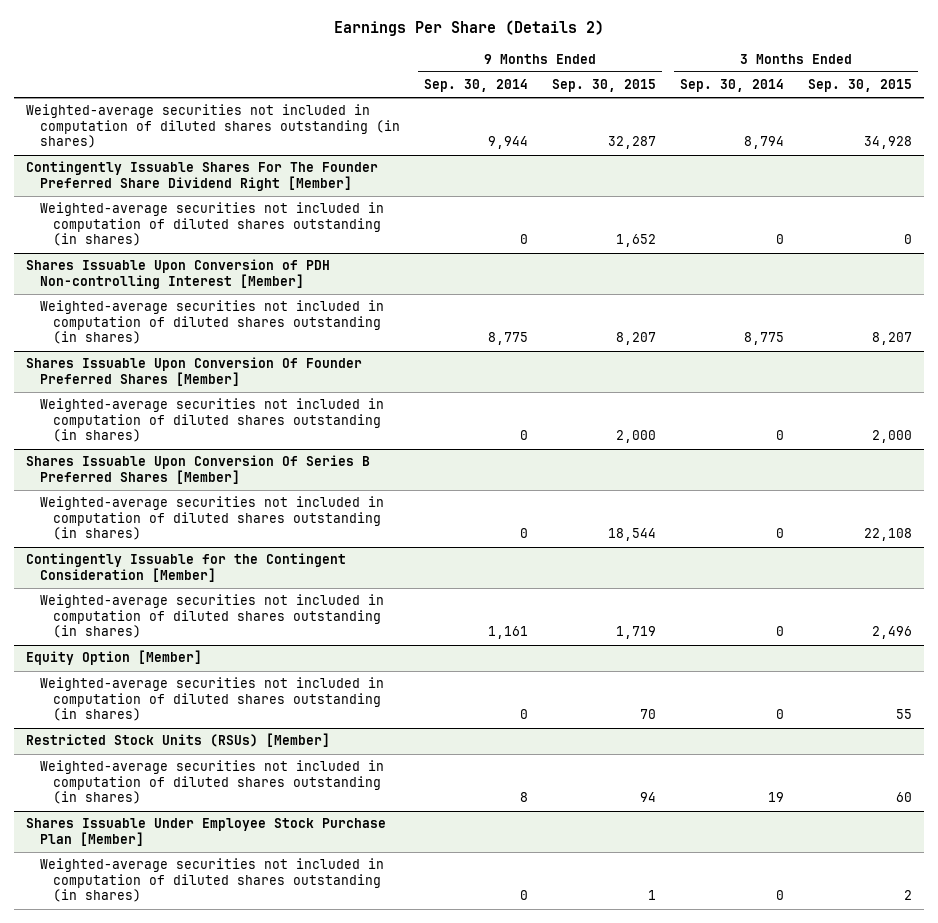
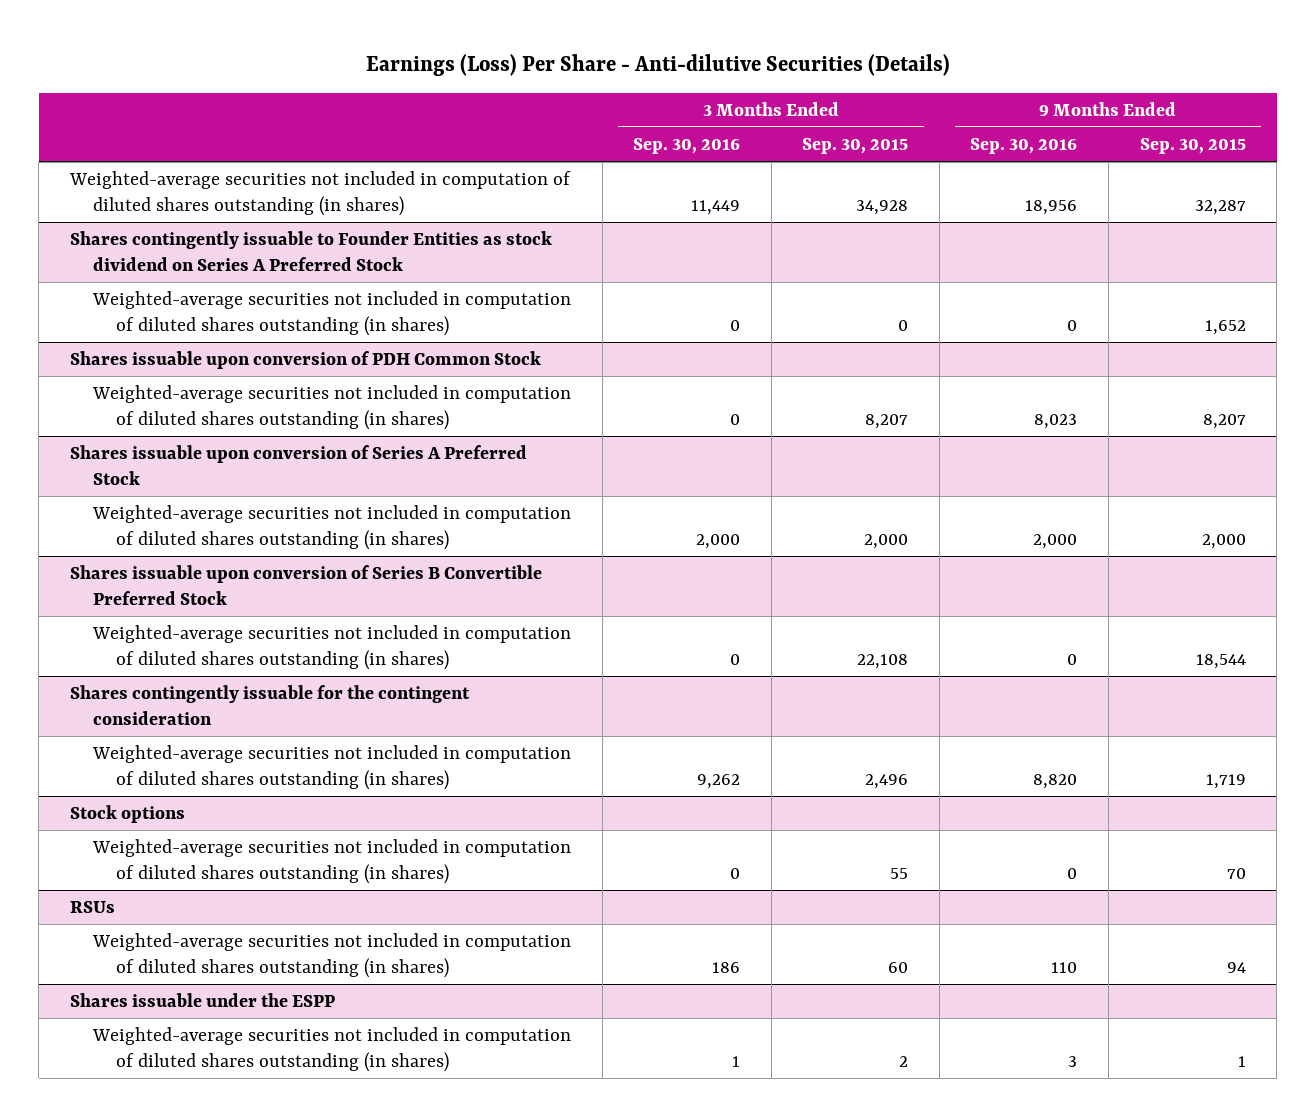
[333,20,604,37] Earnings Per Share (Details 2) -> [365,54,950,77] Earnings (Loss) Per Share - Anti-dilutive Securities (Details)
[423,79,528,93] Sep. 30, 2014 -> none
[680,79,785,93] Sep. 30, 2014 -> none
none -> [633,138,741,155] Sep. 30, 2016
none -> [970,138,1078,155] Sep. 30, 2016
[25,161,378,191] Contingently Issuable Shares For The Founder Preferred Share Dividend Right [Member] -> [69,231,552,272] Shares contingently issuable to Founder Entities as stock dividend on Series A Preferred Stock
[25,259,330,289] Shares Issuable Upon Conversion of PDH Non-controlling Interest [Member] -> [69,351,541,370] Shares issuable upon conversion of PDH Common Stock
[25,357,362,386] Shares Issuable Upon Conversion Of Founder Preferred Shares [Member] -> [69,445,527,486] Shares issuable upon conversion of Series A Preferred Stock
[25,455,370,484] Shares Issuable Upon Conversion Of Series B Preferred Shares [Member] -> [69,565,542,606] Shares issuable upon conversion of Series B Convertible Preferred Stock
[25,553,346,582] Contingently Issuable for the Contingent Consideration [Member] -> [69,685,470,726] Shares contingently issuable for the contingent consideration
[25,650,202,666] Equity Option [Member] -> [69,805,185,824] Stock options
[25,733,330,748] Restricted Stock Units (RSUs) [Member] -> [69,901,115,914] RSUs
[25,818,386,846] Shares Issuable Under Employee Stock Purchase Plan [Member] -> [69,993,335,1008] Shares issuable under the ESPP

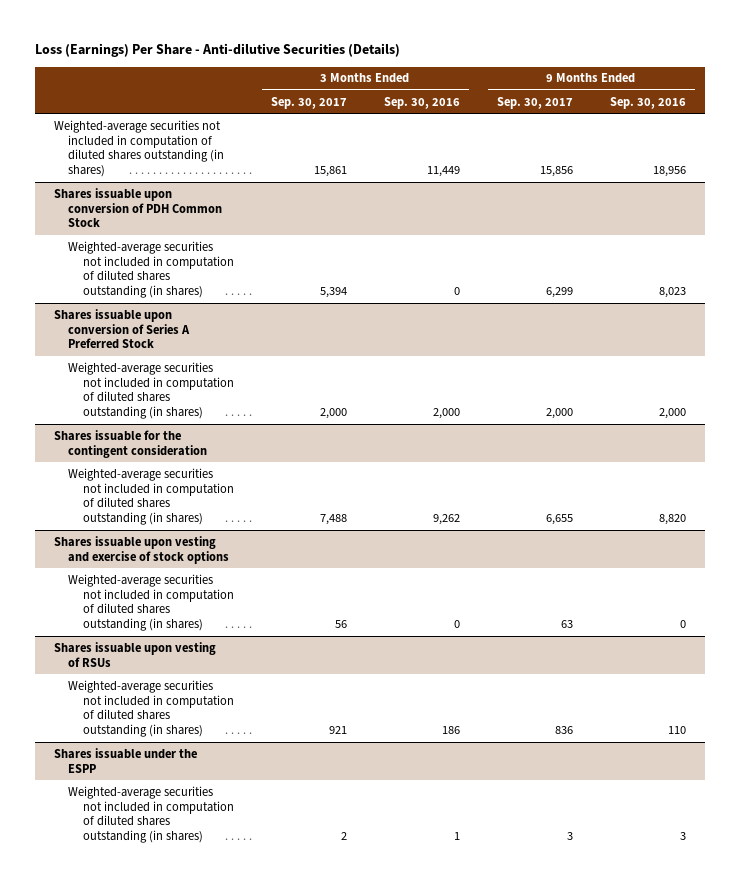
[365,54,950,77] Earnings (Loss) Per Share - Anti-dilutive Securities (Details) -> [35,43,401,58] Loss (Earnings) Per Share - Anti-dilutive Securities (Details)
[802,138,909,155] Sep. 30, 2015 -> none
[1139,138,1246,155] Sep. 30, 2015 -> none
none -> [270,96,347,109] Sep. 30, 2017
none -> [496,96,573,109] Sep. 30, 2017
[69,231,552,272] Shares contingently issuable to Founder Entities as stock dividend on Series A Preferred Stock -> none
[92,291,572,337] Weighted-average securities not included in computation of diluted shares outstanding (in shares) -> none
[69,565,542,606] Shares issuable upon conversion of Series B Convertible Preferred Stock -> none
[92,625,572,671] Weighted-average securities not included in computation of diluted shares outstanding (in shares) -> none
[69,685,470,726] Shares contingently issuable for the contingent consideration -> [53,429,208,458] Shares issuable for the contingent consideration
[69,805,185,824] Stock options -> [53,535,230,564] Shares issuable upon vesting and exercise of stock options
[69,901,115,914] RSUs -> [53,641,216,667] Shares issuable upon vesting of RSUs

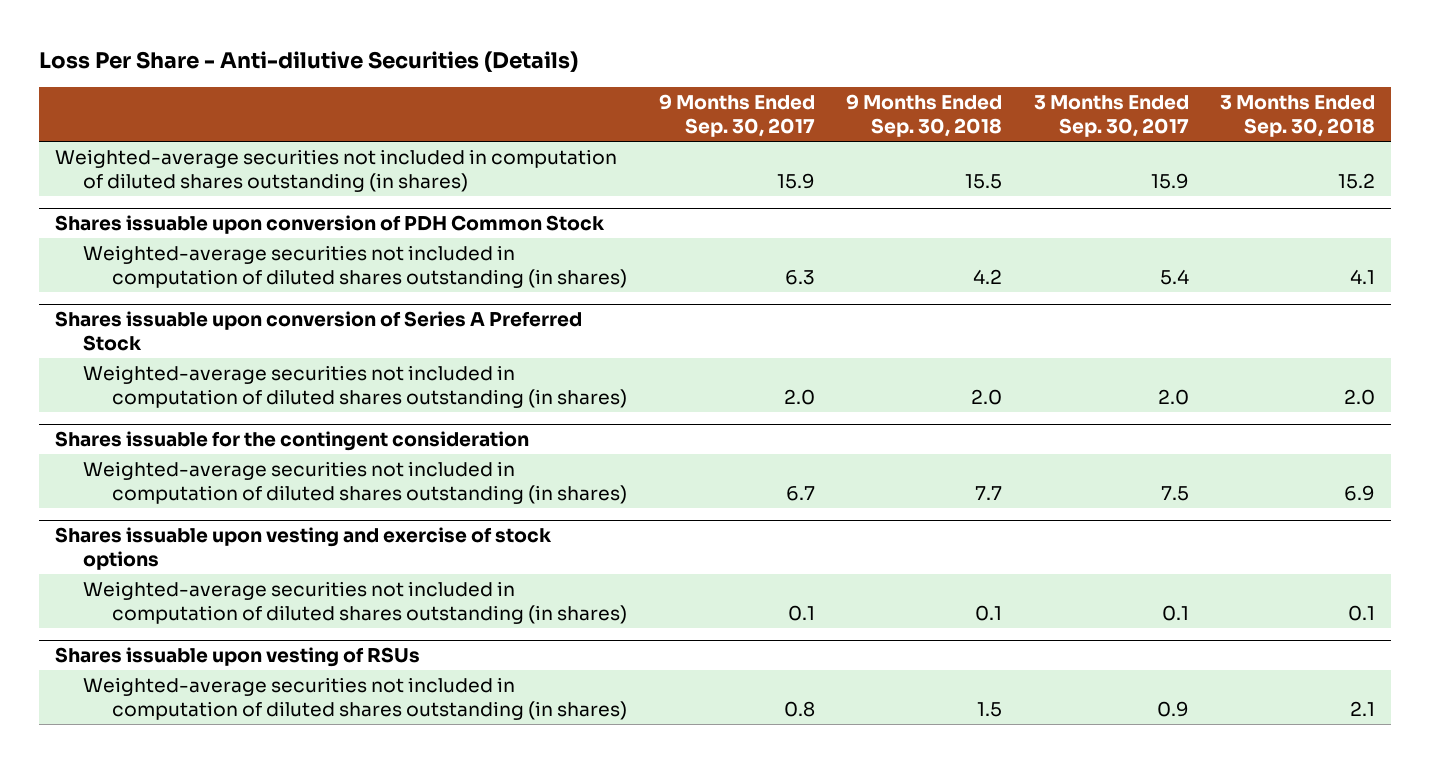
[35,43,401,58] Loss (Earnings) Per Share - Anti-dilutive Securities (Details) -> [38,51,578,73] Loss Per Share - Anti-dilutive Securities (Details)
[383,96,460,109] Sep. 30, 2016 -> none
[610,96,687,109] Sep. 30, 2016 -> none
none -> [846,93,1003,138] 9 Months Ended Sep. 30, 2018
none -> [1220,94,1376,138] 3 Months Ended Sep. 30, 2018
[313,166,347,178] 15,861 -> [1150,173,1189,190] 15.9
[539,166,573,178] 15,856 -> [776,173,815,190] 15.9
[319,287,347,299] 5,394 -> [1159,269,1189,286] 5.4
[545,287,573,299] 6,299 -> [784,270,815,286] 6.3
[319,408,347,420] 2,000 -> [1157,389,1189,406] 2.0
[545,408,573,420] 2,000 -> [783,389,815,406] 2.0
[319,514,347,526] 7,488 -> [1160,486,1189,502] 7.5
[545,514,573,526] 6,655 -> [785,486,815,502] 6.7
[334,620,347,629] 56 -> [1161,605,1189,622] 0.1
[560,620,573,629] 63 -> [787,605,815,622] 0.1
[53,747,197,773] Shares issuable under the ESPP -> none
[68,785,234,844] Weighted-average securities not included in computation of diluted shares outstanding (in shares) -> none
[328,726,347,735] 921 -> [1156,701,1189,718] 0.9
[554,726,573,735] 836 -> [783,701,815,718] 0.8

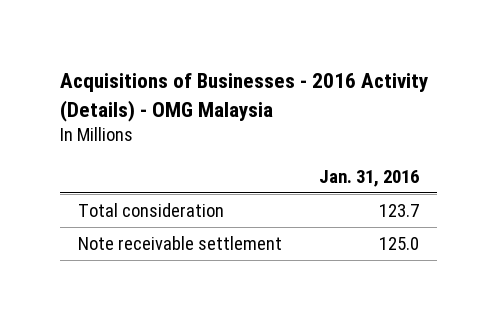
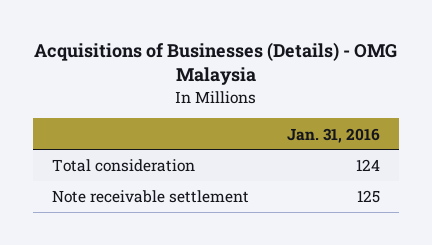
[60,73,429,122] Acquisitions of Businesses - 2016 Activity (Details) - OMG Malaysia -> [33,42,397,86] Acquisitions of Businesses (Details) - OMG Malaysia
[378,203,419,217] 123.7 -> [355,159,380,172] 124
[378,236,419,250] 125.0 -> [356,190,380,204] 125

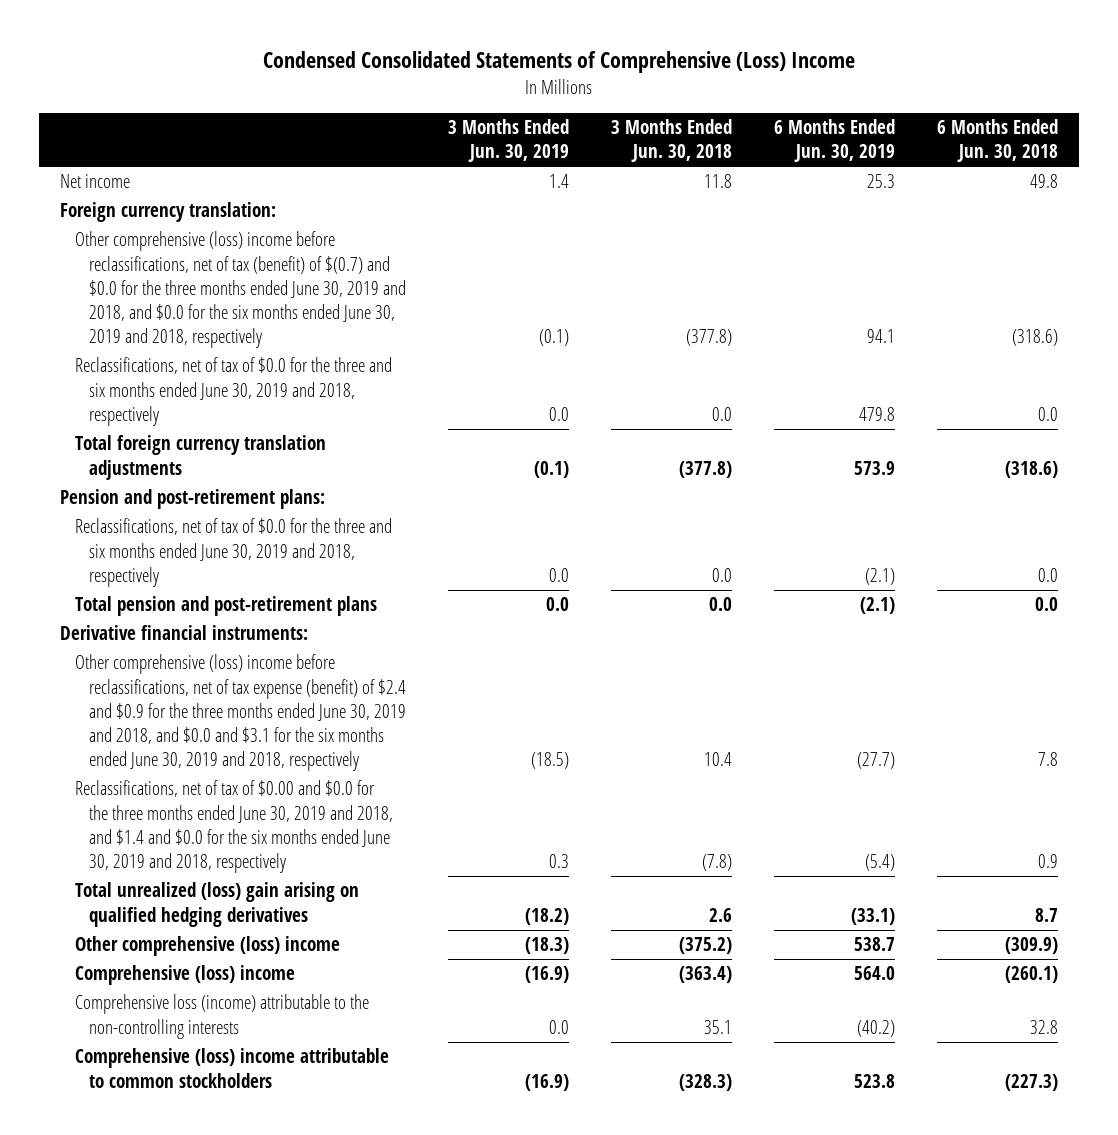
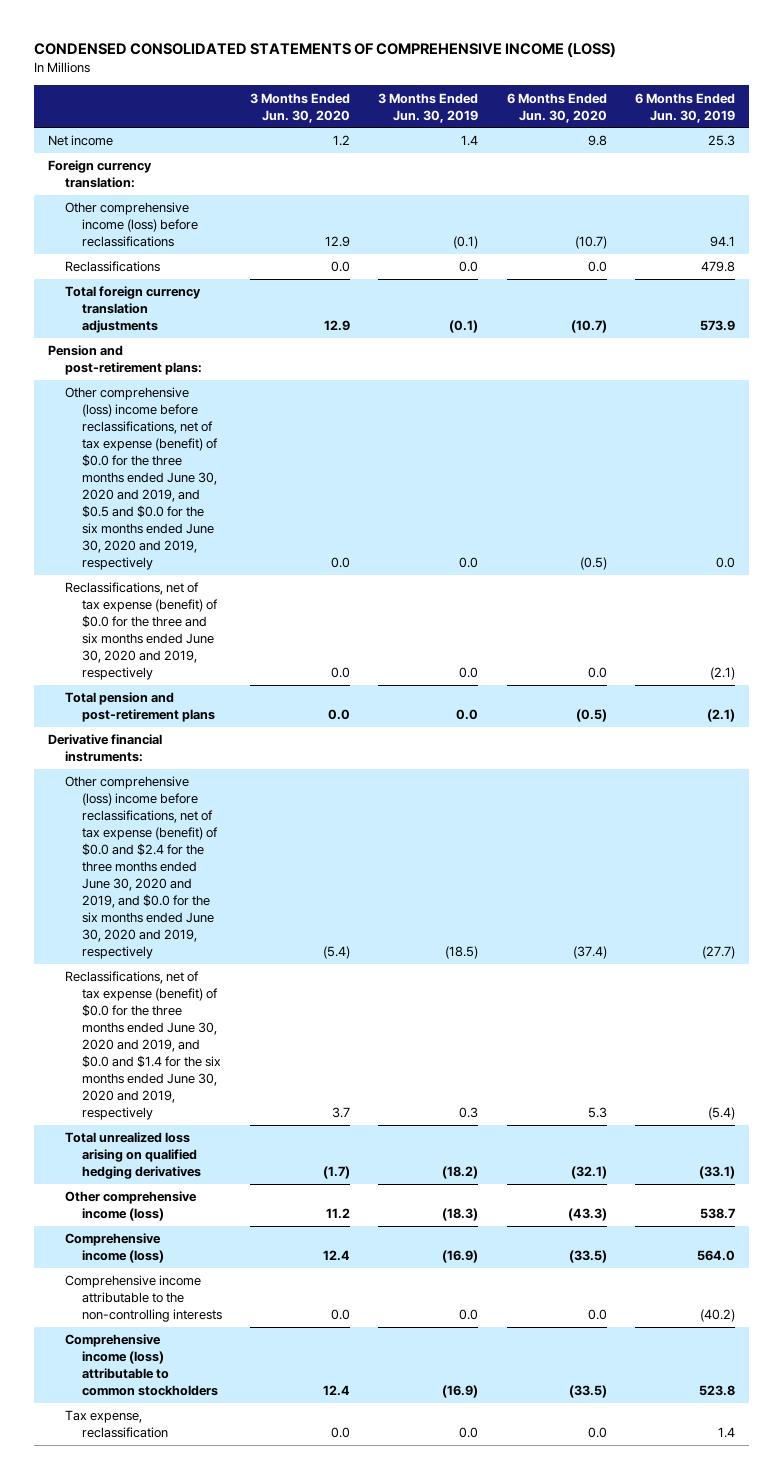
[263,51,856,74] Condensed Consolidated Statements of Comprehensive (Loss) Income -> [33,42,616,58] CONDENSED CONSOLIDATED STATEMENTS OF COMPREHENSIVE INCOME (LOSS)
[611,119,733,163] 3 Months Ended Jun. 30, 2018 -> none
[937,119,1059,163] 6 Months Ended Jun. 30, 2018 -> none
none -> [250,92,351,123] 3 Months Ended Jun. 30, 2020
none -> [506,92,607,123] 6 Months Ended Jun. 30, 2020
[74,231,407,349] Other comprehensive (loss) income before reclassifications, net of tax (benefit) of $(0.7) and $0.0 for the three months ended June 30, 2019 and 2018, and $0.0 for the six months ended June 30, 2019 and 2018, respectively -> [64,202,198,248] Other comprehensive income (loss) before reclassifications
[74,357,392,426] Reclassifications, net of tax of $0.0 for the three and six months ended June 30, 2019 and 2018, respectively -> [64,261,160,273] Reclassifications
none -> [64,387,218,571] Other comprehensive (loss) income before reclassifications, net of tax expense (benefit) of $0.0 for the three months ended June 30, 2020 and 2019, and $0.5 and $0.0 for the six months ended June 30, 2020 and 2019, respectively
[74,518,392,587] Reclassifications, net of tax of $0.0 for the three and six months ended June 30, 2019 and 2018, respectively -> [64,582,218,681] Reclassifications, net of tax expense (benefit) of $0.0 for the three and six months ended June 30, 2020 and 2019, respectively
[74,654,407,772] Other comprehensive (loss) income before reclassifications, net of tax expense (benefit) of $2.4 and $0.9 for the three months ended June 30, 2019 and 2018, and $0.0 and $3.1 for the six months ended June 30, 2019 and 2018, respectively -> [64,776,218,960] Other comprehensive (loss) income before reclassifications, net of tax expense (benefit) of $0.0 and $2.4 for the three months ended June 30, 2020 and 2019, and $0.0 for the six months ended June 30, 2020 and 2019, respectively
[74,780,394,874] Reclassifications, net of tax of $0.00 and $0.0 for the three months ended June 30, 2019 and 2018, and $1.4 and $0.0 for the six months ended June 30, 2019 and 2018, respectively -> [64,971,221,1121] Reclassifications, net of tax expense (benefit) of $0.0 for the three months ended June 30, 2020 and 2019, and $0.0 and $1.4 for the six months ended June 30, 2020 and 2019, respectively
[74,882,359,927] Total unrealized (loss) gain arising on qualified hedging derivatives -> [64,1132,201,1180] Total unrealized loss arising on qualified hedging derivatives
[74,936,340,957] Other comprehensive (loss) income -> [64,1191,197,1222] Other comprehensive income (loss)
[74,965,295,986] Comprehensive (loss) income -> [64,1233,164,1264] Comprehensive income (loss)
[74,994,369,1039] Comprehensive loss (income) attributable to the non-controlling interests -> [64,1275,222,1323] Comprehensive income attributable to the non-controlling interests
[74,1048,389,1088] Comprehensive (loss) income attributable to common stockholders -> [64,1334,218,1397] Comprehensive income (loss) attributable to common stockholders
none -> [64,1410,168,1439] Tax expense, reclassification

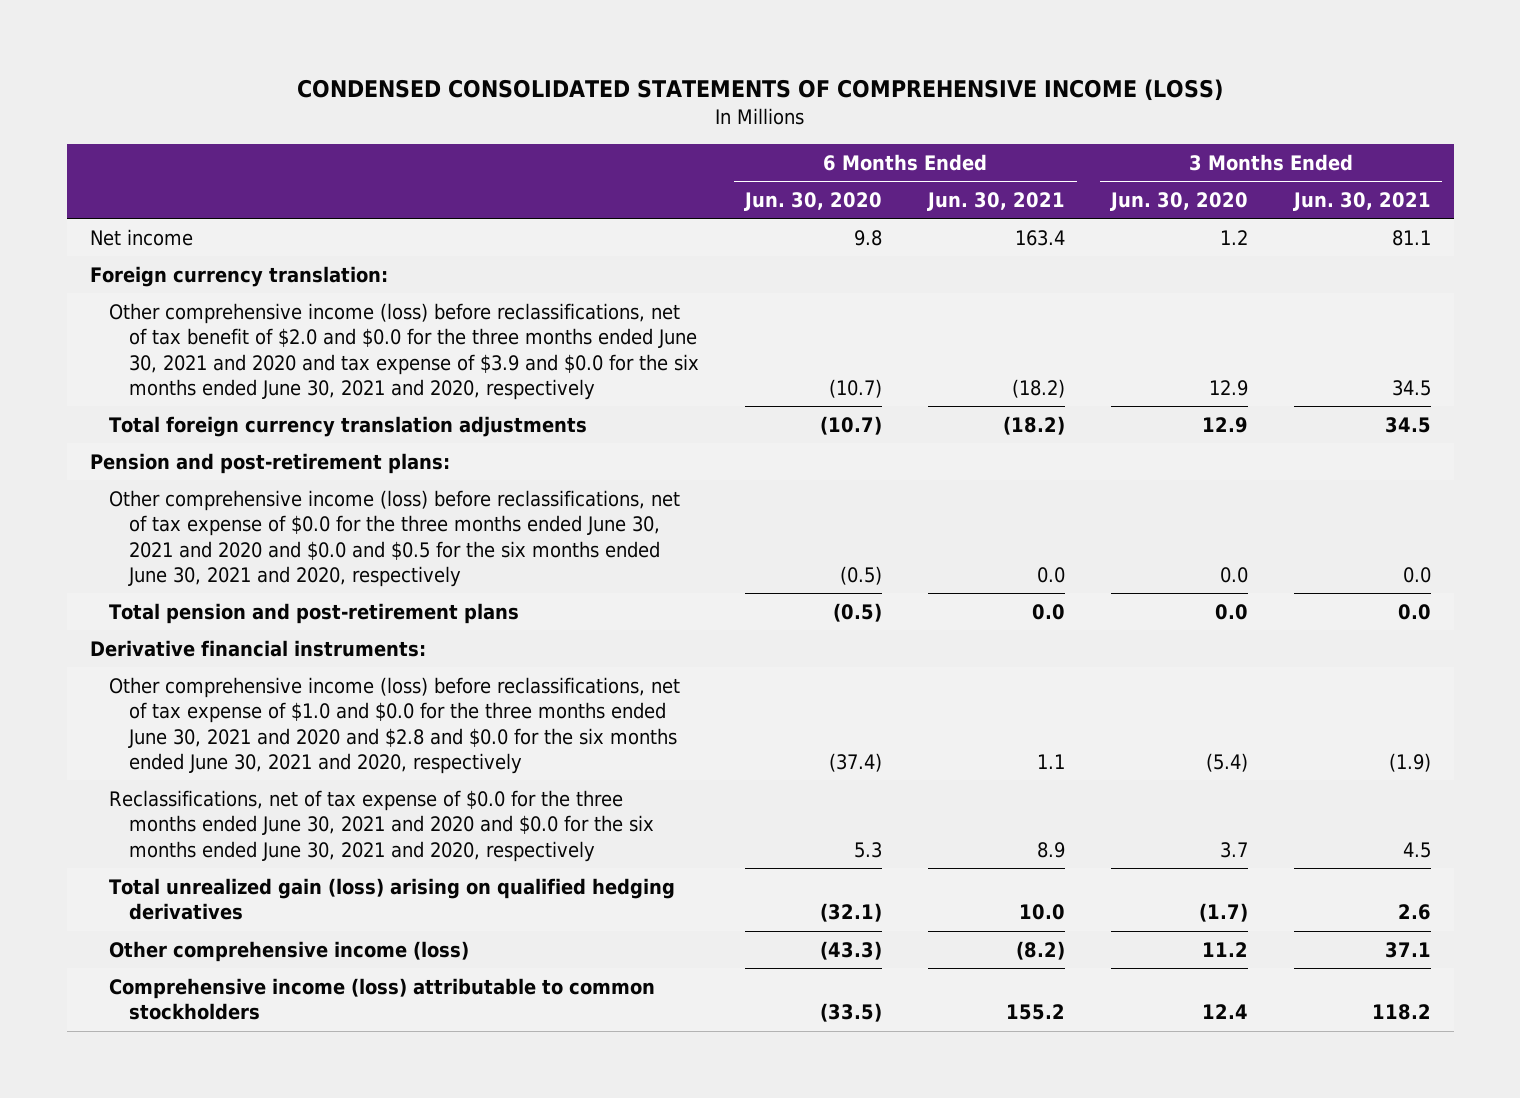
[378,92,479,123] 3 Months Ended Jun. 30, 2019 -> none
[634,92,735,123] 6 Months Ended Jun. 30, 2019 -> none
none -> [927,191,1066,211] Jun. 30, 2021
none -> [1292,191,1431,211] Jun. 30, 2021
[64,261,160,273] Reclassifications -> none
[64,202,198,248] Other comprehensive income (loss) before reclassifications -> [109,302,700,401] Other comprehensive income (loss) before reclassifications, net of tax benefit of $2.0 and $0.0 for the three months ended June 30, 2021 and 2020 and tax expense of $3.9 and $0.0 for the six months ended June 30, 2021 and 2020, respectively
[64,582,218,681] Reclassifications, net of tax expense (benefit) of $0.0 for the three and six months ended June 30, 2020 and 2019, respectively -> none
[64,387,218,571] Other comprehensive (loss) income before reclassifications, net of tax expense (benefit) of $0.0 for the three months ended June 30, 2020 and 2019, and $0.5 and $0.0 for the six months ended June 30, 2020 and 2019, respectively -> [109,489,681,588] Other comprehensive income (loss) before reclassifications, net of tax expense of $0.0 for the three months ended June 30, 2021 and 2020 and $0.0 and $0.5 for the six months ended June 30, 2021 and 2020, respectively
[64,776,218,960] Other comprehensive (loss) income before reclassifications, net of tax expense (benefit) of $0.0 and $2.4 for the three months ended June 30, 2020 and 2019, and $0.0 for the six months ended June 30, 2020 and 2019, respectively -> [109,676,681,775] Other comprehensive income (loss) before reclassifications, net of tax expense of $1.0 and $0.0 for the three months ended June 30, 2021 and 2020 and $2.8 and $0.0 for the six months ended June 30, 2021 and 2020, respectively
[64,971,221,1121] Reclassifications, net of tax expense (benefit) of $0.0 for the three months ended June 30, 2020 and 2019, and $0.0 and $1.4 for the six months ended June 30, 2020 and 2019, respectively -> [109,789,655,862] Reclassifications, net of tax expense of $0.0 for the three months ended June 30, 2021 and 2020 and $0.0 for the six months ended June 30, 2021 and 2020, respectively
[64,1132,201,1180] Total unrealized loss arising on qualified hedging derivatives -> [109,877,676,921] Total unrealized gain (loss) arising on qualified hedging derivatives
[64,1233,164,1264] Comprehensive income (loss) -> none
[64,1275,222,1323] Comprehensive income attributable to the non-controlling interests -> none
[64,1410,168,1439] Tax expense, reclassification -> none

